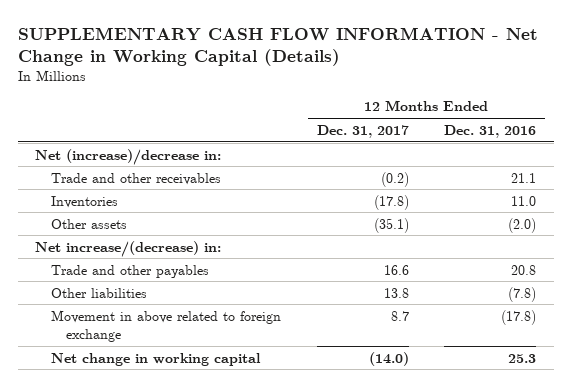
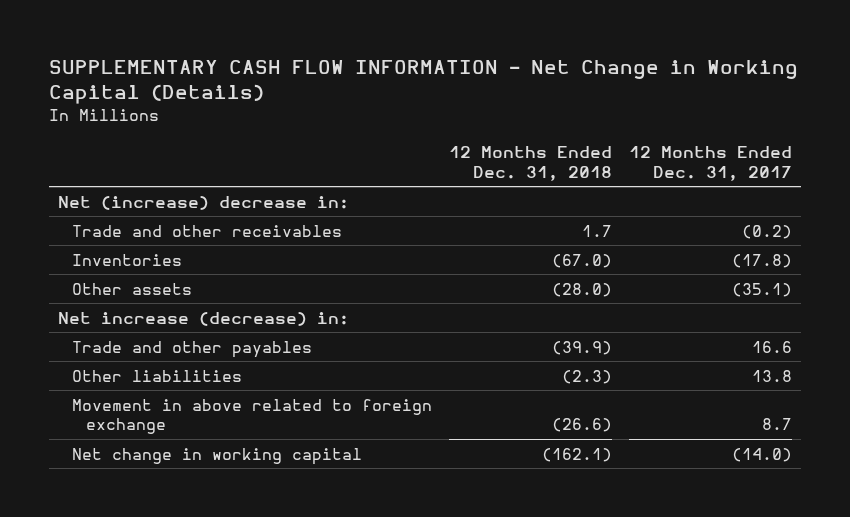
[444,124,537,138] Dec. 31, 2016 -> none
none -> [449,146,613,181] 12 Months Ended Dec. 31, 2018
[35,148,222,165] Net (increase)/decrease in: -> [57,195,349,210] Net (increase) decrease in:
[35,240,222,257] Net increase/(decrease) in: -> [57,311,349,326] Net increase (decrease) in:

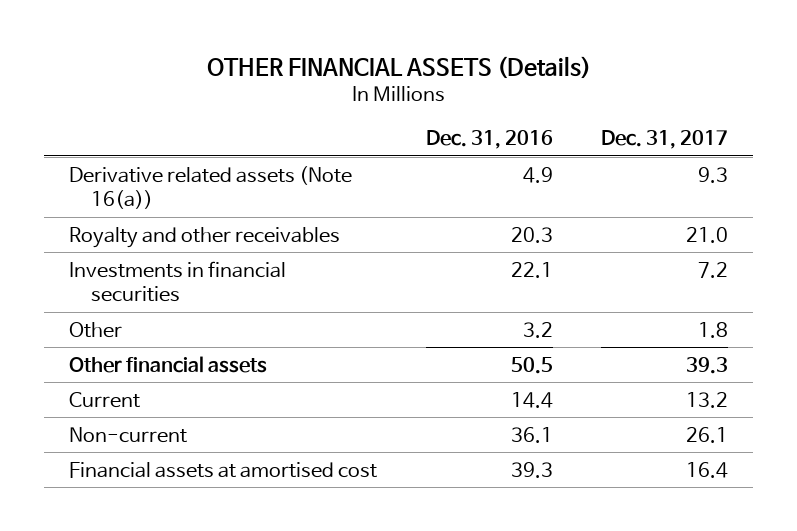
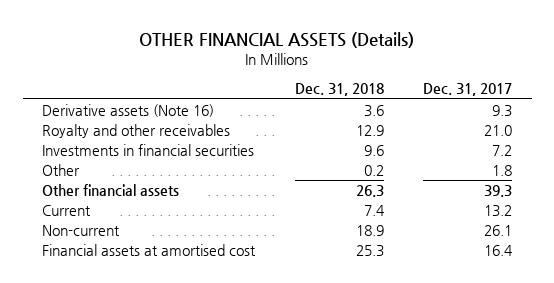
[425,130,553,150] Dec. 31, 2016 -> none
none -> [294,83,384,97] Dec. 31, 2018
[68,165,352,210] Derivative related assets (Note 16(a)) -> [42,104,215,118] Derivative assets (Note 16)

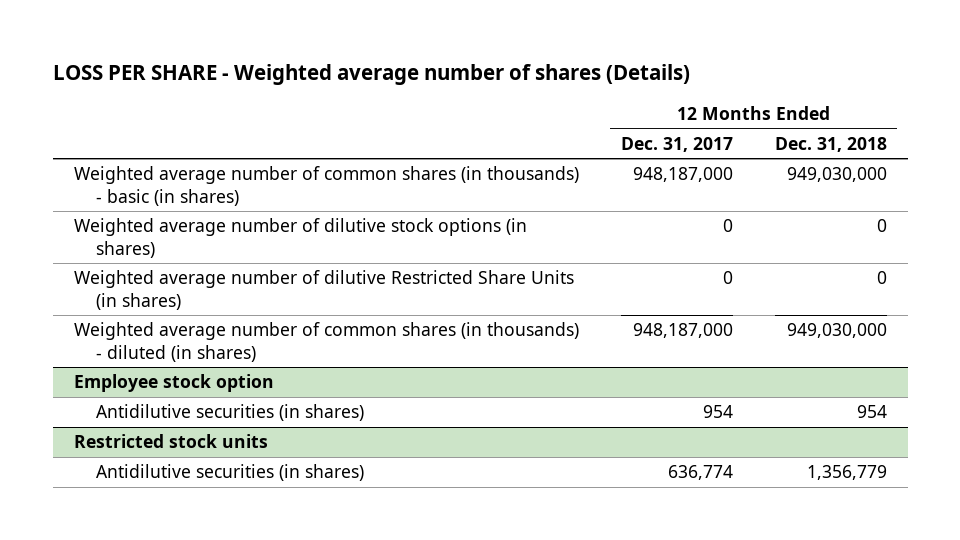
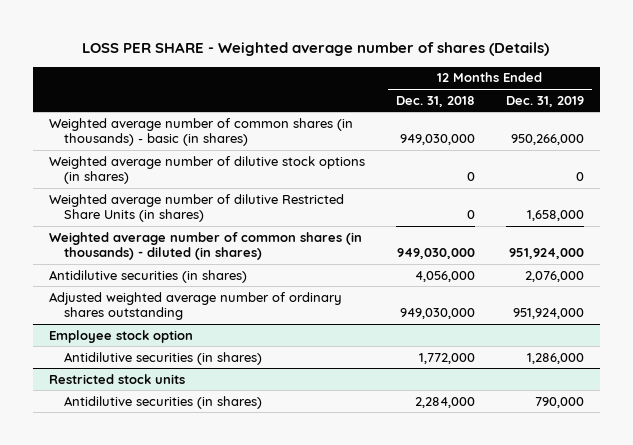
[620,136,733,152] Dec. 31, 2017 -> none
none -> [506,95,585,107] Dec. 31, 2019
none -> [48,269,247,283] Antidilutive securities (in shares)
none -> [48,291,342,321] Adjusted weighted average number of ordinary shares outstanding
[856,405,887,419] 954 -> [418,352,475,364] 1,772,000
[806,465,887,481] 1,356,779 -> [414,396,475,408] 2,284,000

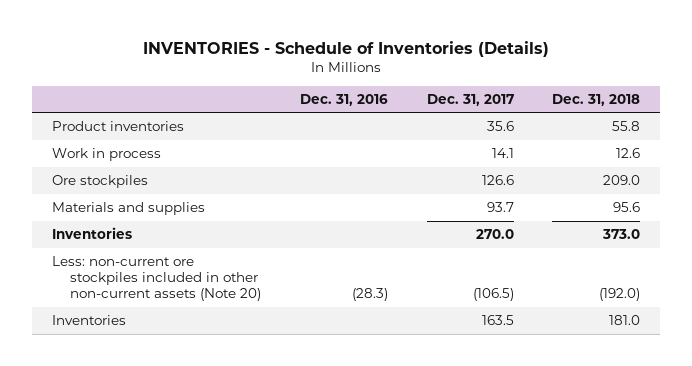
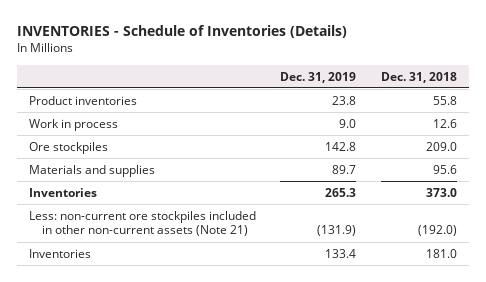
[300,93,389,106] Dec. 31, 2016 -> none
[426,93,514,106] Dec. 31, 2017 -> none
none -> [280,71,357,83] Dec. 31, 2019
[51,256,262,302] Less: non-current ore stockpiles included in other non-current assets (Note 20) -> [29,211,257,237] Less: non-current ore stockpiles included in other non-current assets (Note 21)

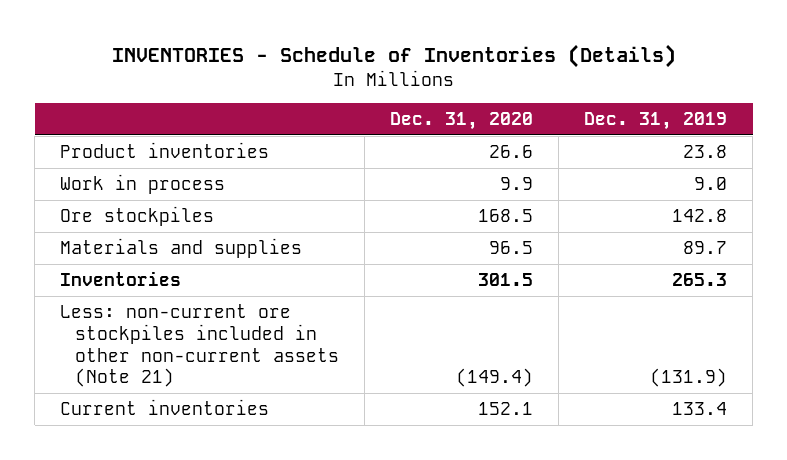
[380,71,457,83] Dec. 31, 2018 -> none
none -> [389,112,533,131] Dec. 31, 2020
[29,249,92,259] Inventories -> [60,399,270,416] Current inventories

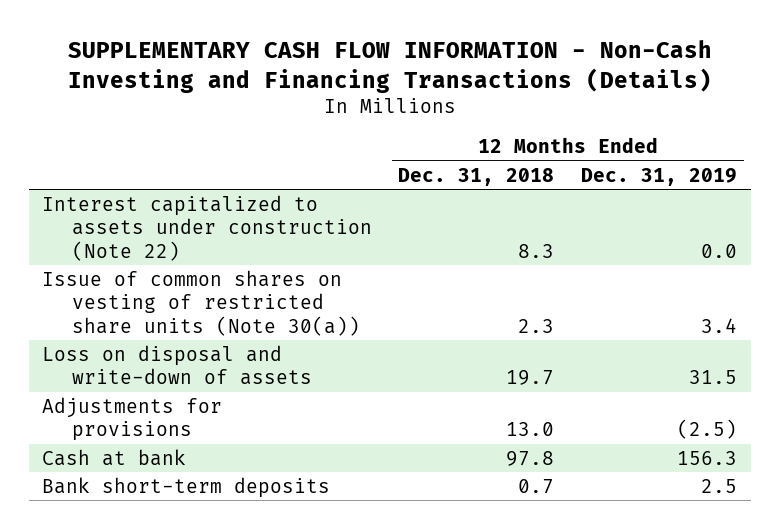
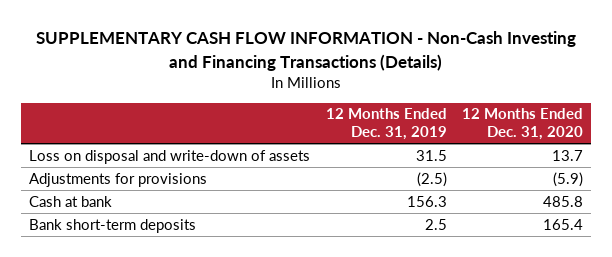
[398,167,555,186] Dec. 31, 2018 -> none
none -> [462,108,584,141] 12 Months Ended Dec. 31, 2020
[42,194,372,261] Interest capitalized to assets under construction (Note 22) -> none
[42,269,360,336] Issue of common shares on vesting of restricted share units (Note 30(a)) -> none

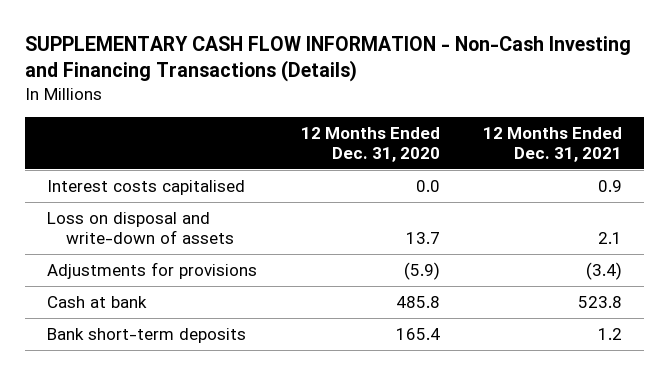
[325,108,447,141] 12 Months Ended Dec. 31, 2019 -> none
none -> [483,126,623,162] 12 Months Ended Dec. 31, 2021
none -> [46,179,245,195] Interest costs capitalised

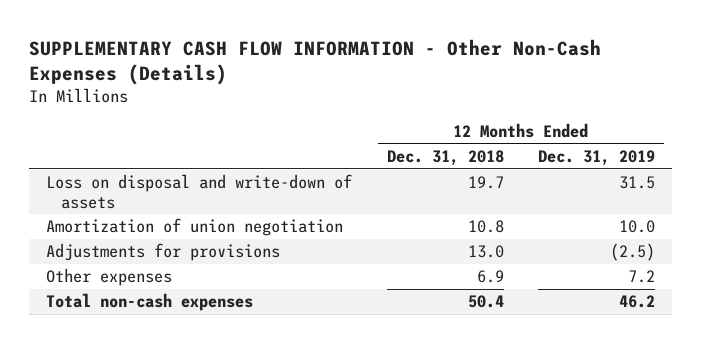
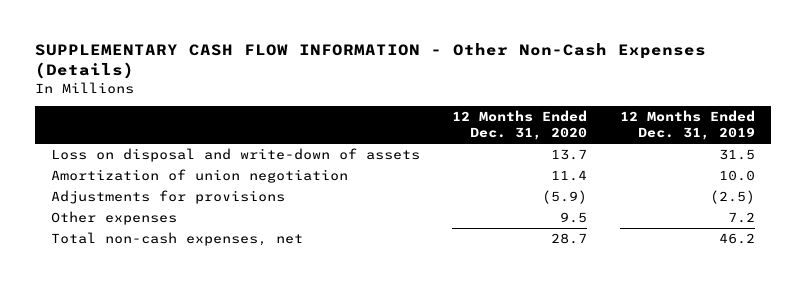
[386,149,504,166] Dec. 31, 2018 -> none
none -> [452,110,588,141] 12 Months Ended Dec. 31, 2020
[46,293,254,312] Total non-cash expenses -> [50,232,303,247] Total non-cash expenses, net

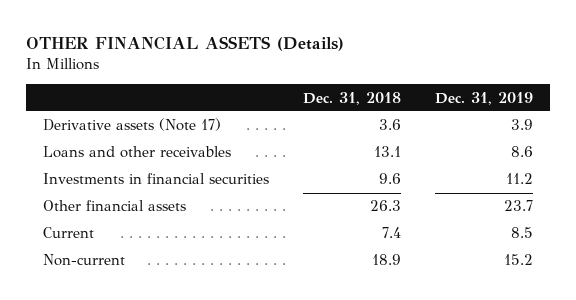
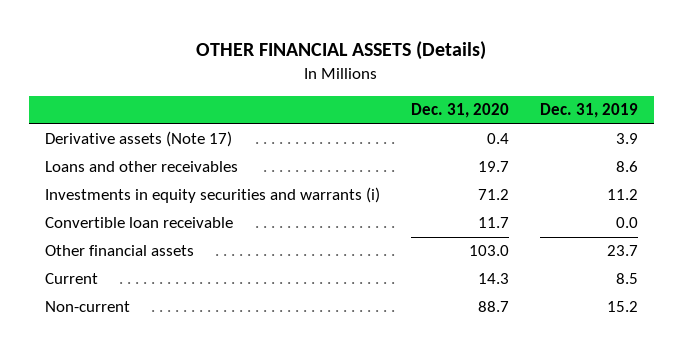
[302,91,401,105] Dec. 31, 2018 -> none
none -> [410,103,509,119] Dec. 31, 2020
[43,173,270,185] Investments in financial securities -> [44,187,380,204] Investments in equity securities and warrants (i)
none -> [44,217,233,229] Convertible loan receivable

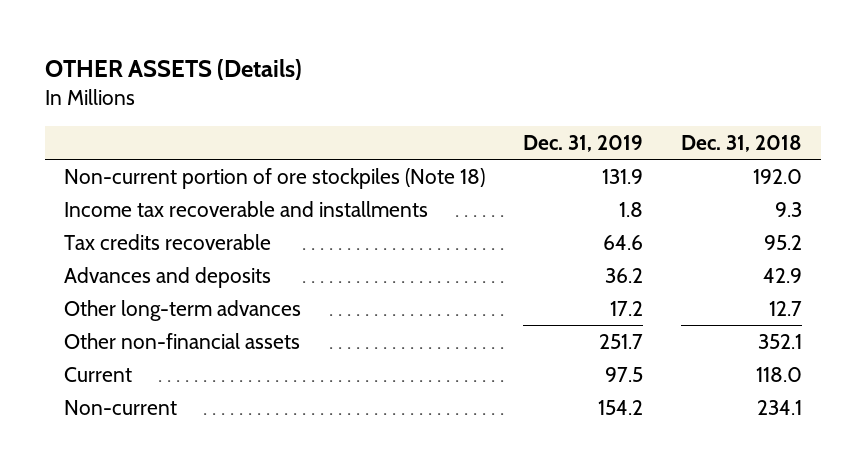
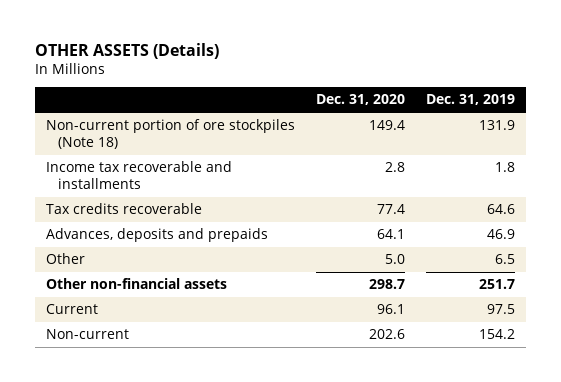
[681,134,803,152] Dec. 31, 2018 -> none
none -> [316,94,406,106] Dec. 31, 2020
[64,266,272,288] Advances and deposits -> [45,228,268,243] Advances, deposits and prepaids
[605,267,644,283] 36.2 -> [487,229,516,240] 46.9
[64,299,302,321] Other long-term advances -> [45,253,85,265] Other
[610,300,644,316] 17.2 -> [495,254,516,265] 6.5

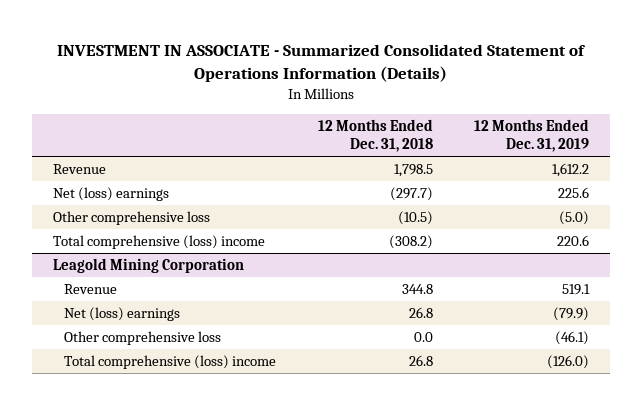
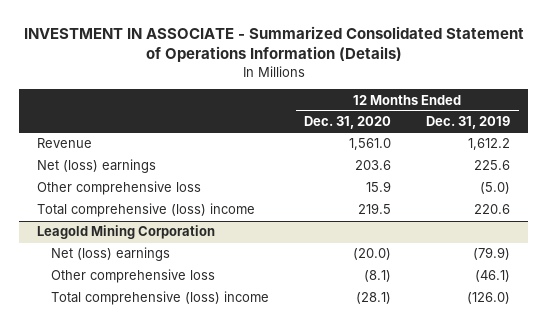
[317,119,433,153] 12 Months Ended Dec. 31, 2018 -> none
none -> [304,116,392,130] Dec. 31, 2020
[64,284,118,295] Revenue -> none

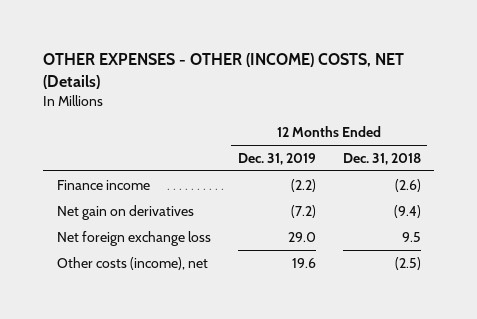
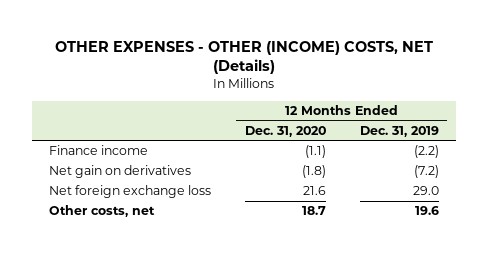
[342,152,421,165] Dec. 31, 2018 -> none
none -> [244,125,326,137] Dec. 31, 2020
[56,256,208,270] Other costs (income), net -> [48,205,155,218] Other costs, net

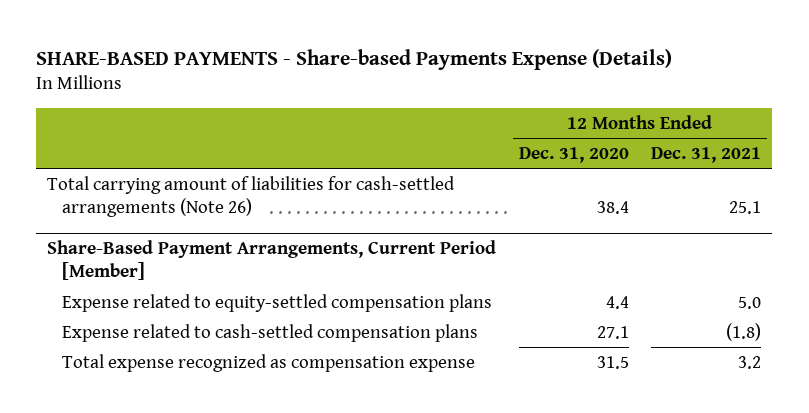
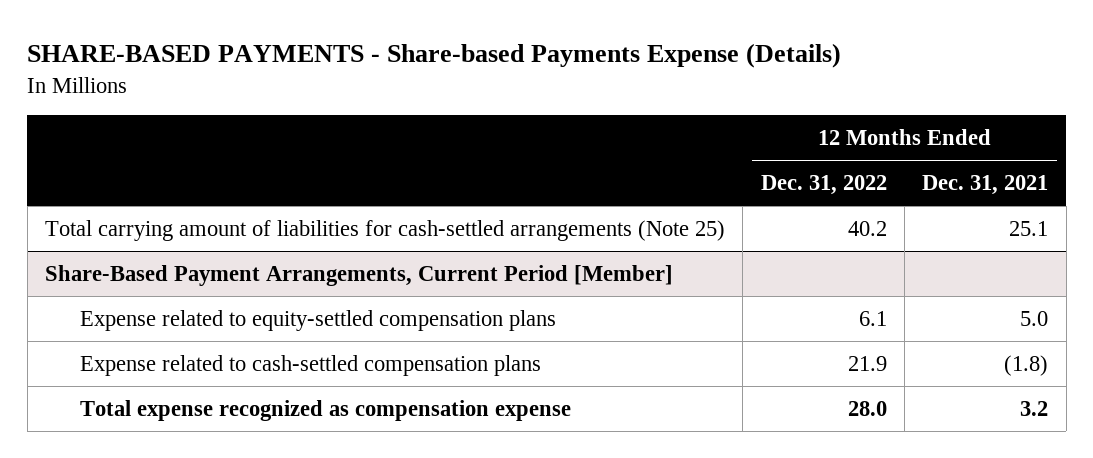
[518,146,629,163] Dec. 31, 2020 -> none
none -> [760,175,887,196] Dec. 31, 2022
[47,175,456,217] Total carrying amount of liabilities for cash-settled arrangements (Note 26) -> [44,219,725,241] Total carrying amount of liabilities for cash-settled arrangements (Note 25)

